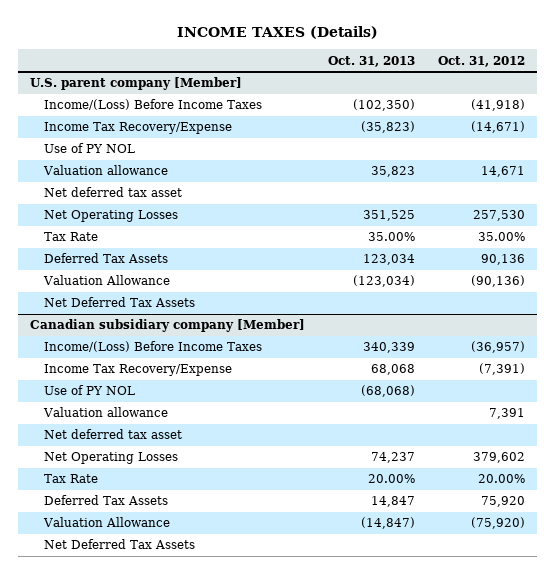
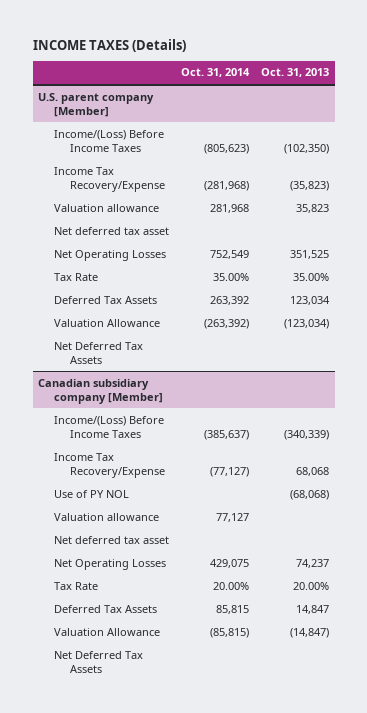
[438,55,526,67] Oct. 31, 2012 -> none
none -> [180,68,250,78] Oct. 31, 2014
[44,143,136,154] Use of PY NOL -> none
[363,342,416,354] 340,339 -> [283,429,329,440] (340,339)

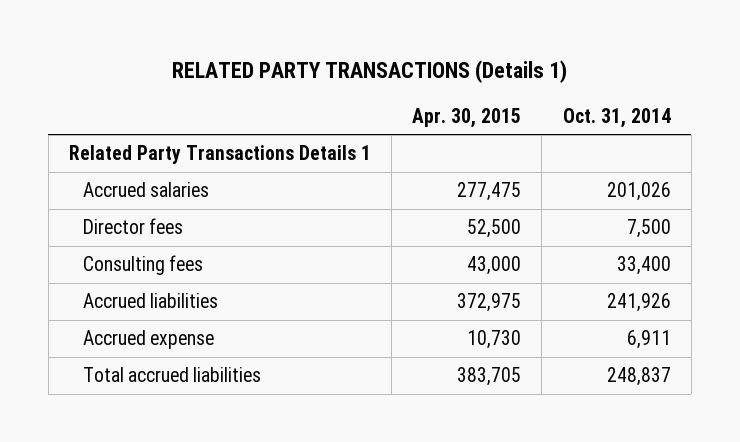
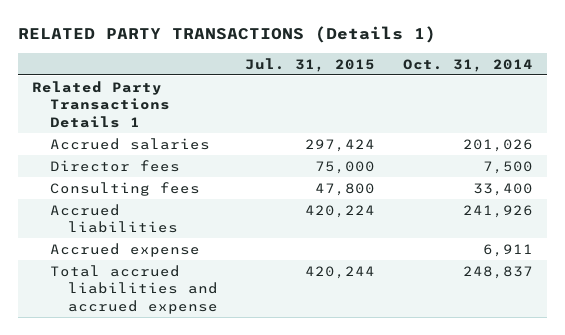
[412,107,522,128] Apr. 30, 2015 -> none
none -> [245,57,376,72] Jul. 31, 2015
[82,367,261,383] Total accrued liabilities -> [49,264,218,314] Total accrued liabilities and accrued expense

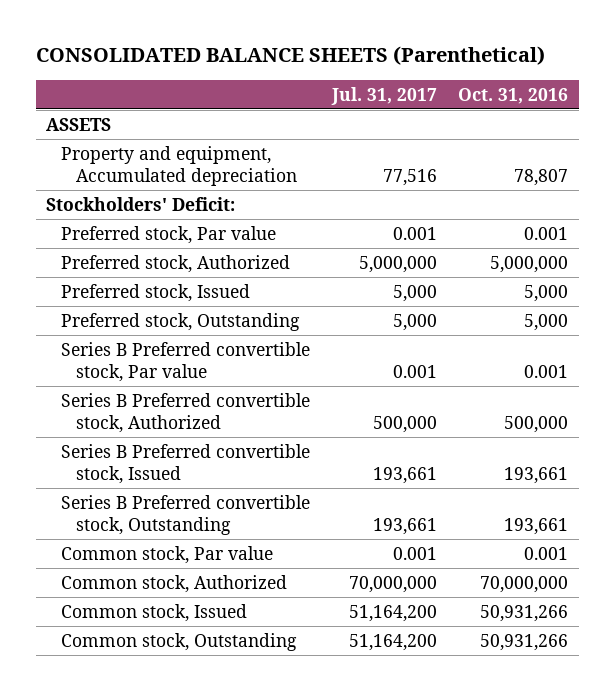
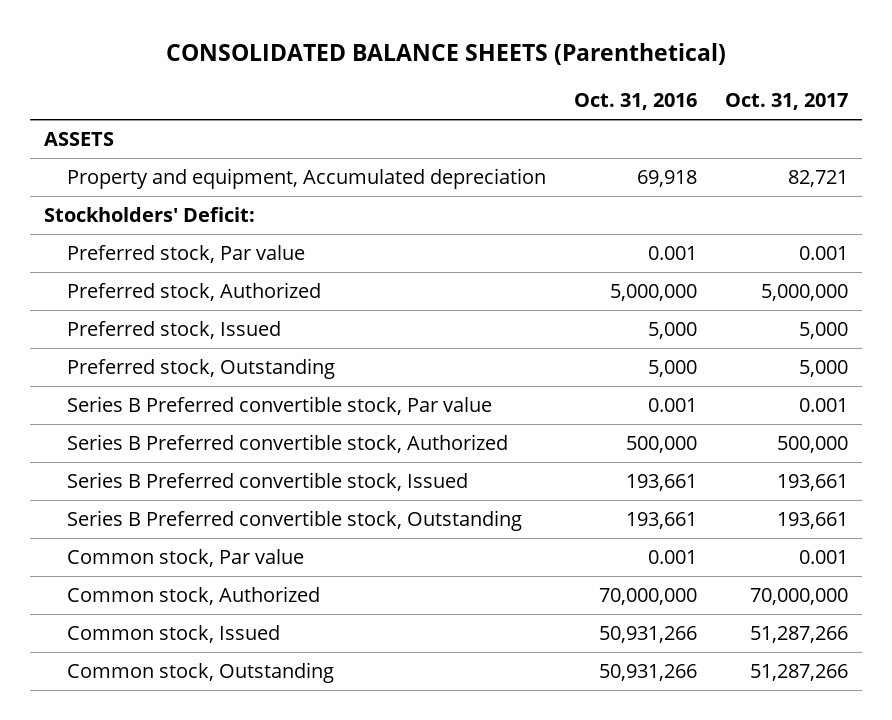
[330,86,437,105] Jul. 31, 2017 -> none
none -> [724,93,848,111] Oct. 31, 2017
[513,168,568,186] 78,807 -> [637,170,698,188] 69,918

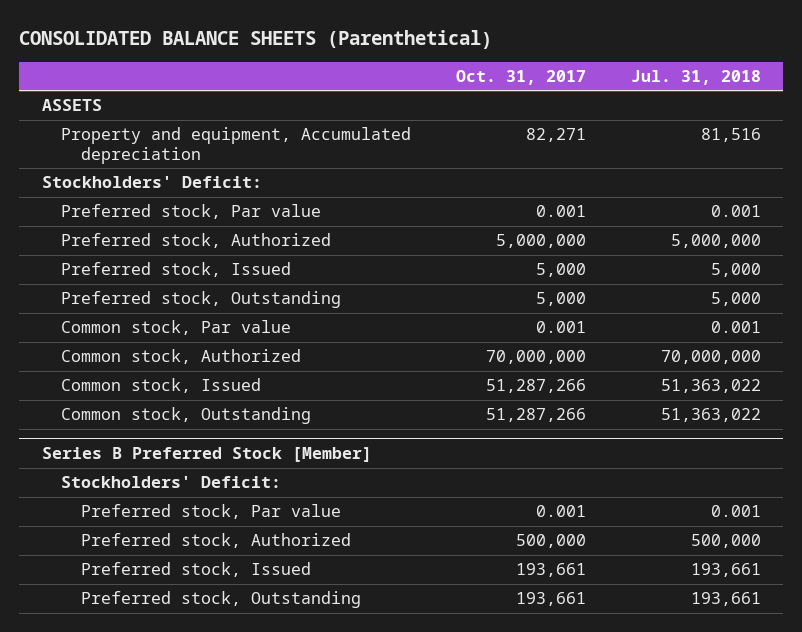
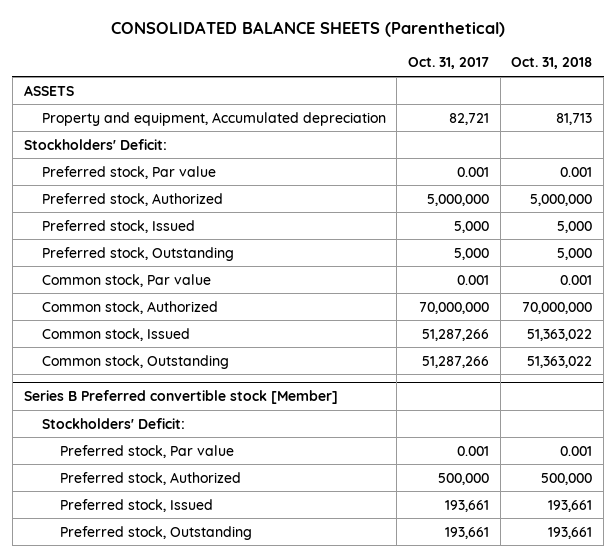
[630,70,761,86] Jul. 31, 2018 -> none
none -> [511,57,593,70] Oct. 31, 2018
[525,128,586,143] 82,271 -> [449,112,490,125] 82,721
[41,447,372,463] Series B Preferred Stock [Member] -> [23,390,338,405] Series B Preferred convertible stock [Member]

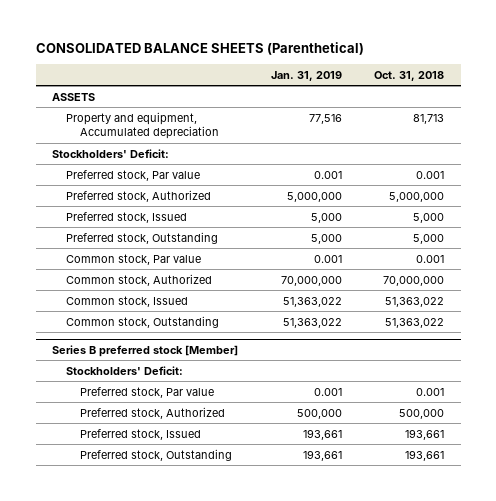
[408,57,490,70] Oct. 31, 2017 -> none
none -> [270,70,342,81] Jan. 31, 2019
[23,390,338,405] Series B Preferred convertible stock [Member] -> [51,344,238,357] Series B preferred stock [Member]

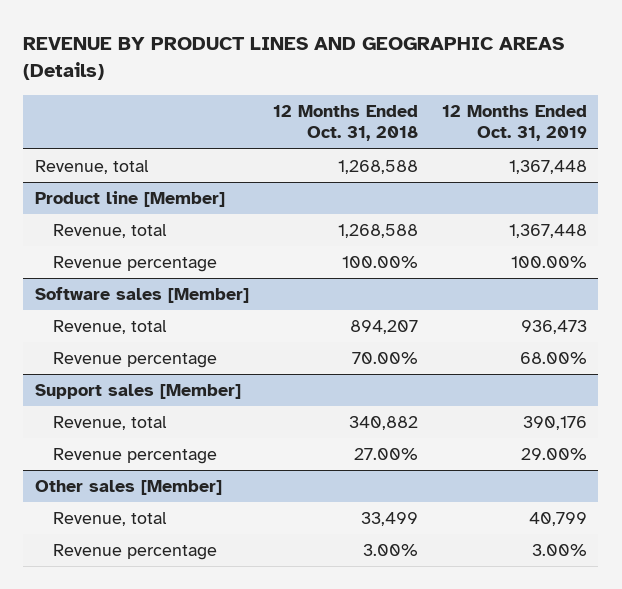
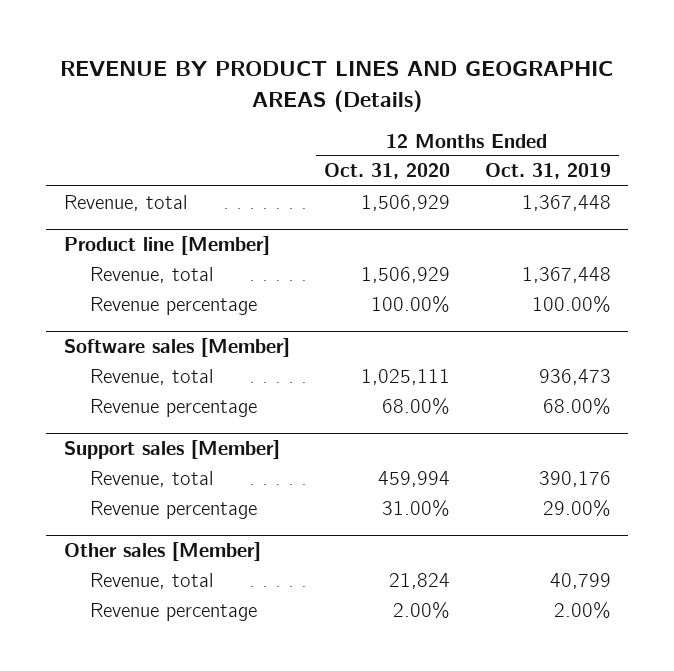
[272,105,418,142] 12 Months Ended Oct. 31, 2018 -> none
none -> [324,163,451,180] Oct. 31, 2020
[531,544,587,557] 3.00% -> [553,601,611,619] 2.00%

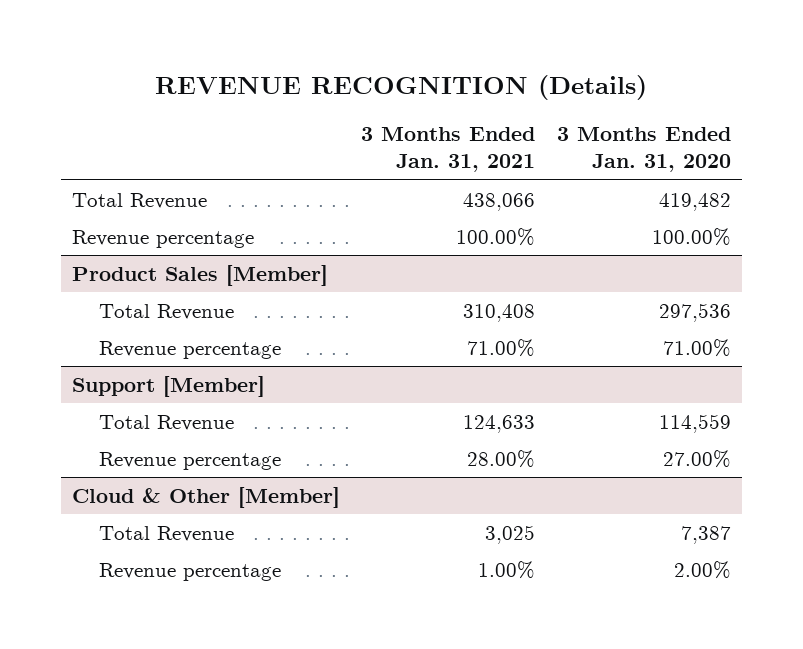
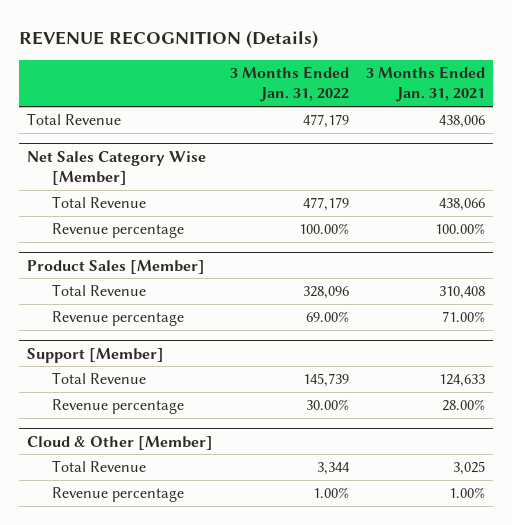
[556,126,731,173] 3 Months Ended Jan. 31, 2020 -> none
none -> [229,66,349,103] 3 Months Ended Jan. 31, 2022
none -> [27,113,122,126] Total Revenue
none -> [27,150,207,185] Net Sales Category Wise [Member]

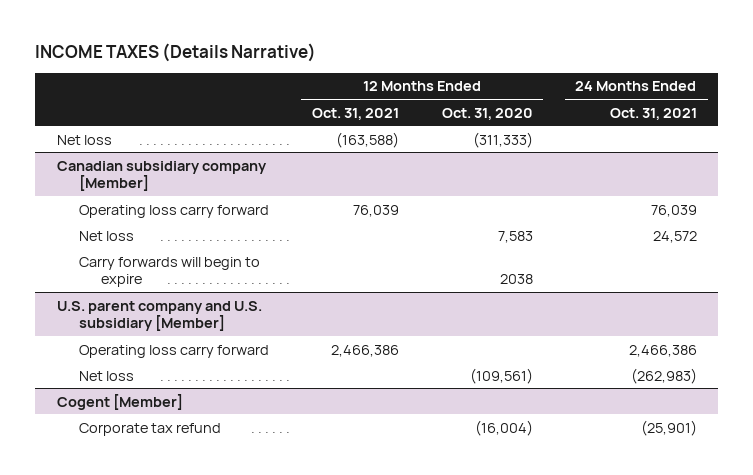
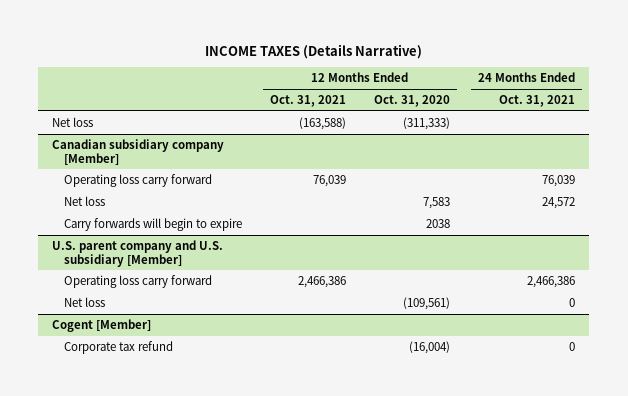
[630,367,697,384] (262,983) -> [569,297,576,307] 0
[640,419,697,436] (25,901) -> [569,341,576,351] 0

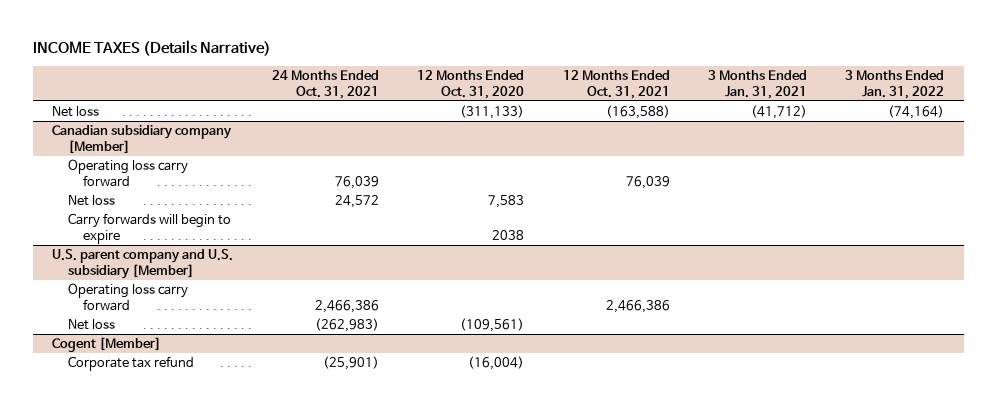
none -> [708,70,808,99] 3 Months Ended Jan. 31, 2021
none -> [845,70,945,99] 3 Months Ended Jan. 31, 2022
[403,116,451,130] (311,333) -> [460,105,525,120] (311,133)
[569,297,576,307] 0 -> [314,318,379,333] (262,983)
[569,341,576,351] 0 -> [322,356,379,371] (25,901)

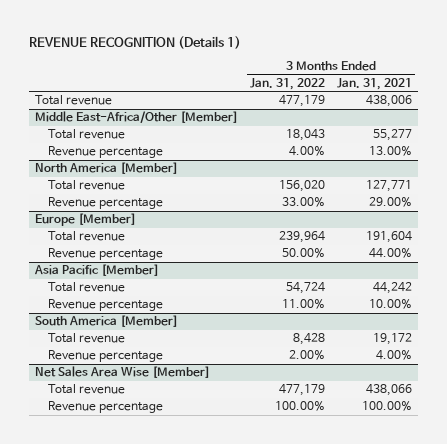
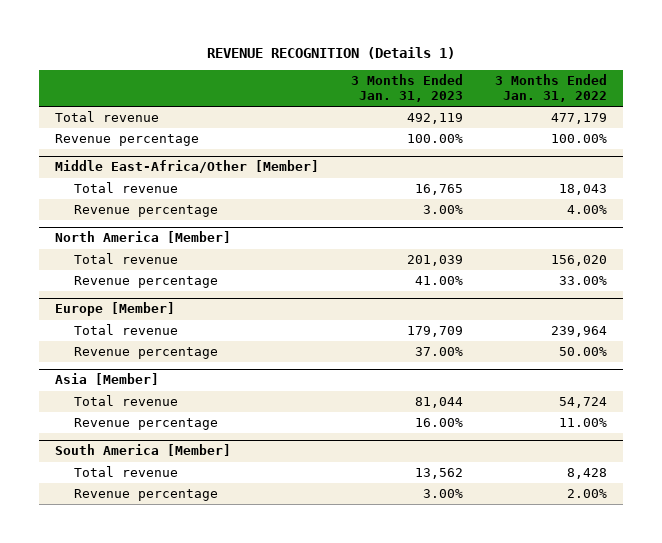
[336,78,412,91] Jan. 31, 2021 -> none
none -> [351,74,464,103] 3 Months Ended Jan. 31, 2023
none -> [54,134,199,147] Revenue percentage
[34,264,160,277] Asia Pacific [Member] -> [54,373,159,386] Asia [Member]
[35,366,211,379] Net Sales Area Wise [Member] -> none
[47,384,125,395] Total revenue -> none
[47,401,163,414] Revenue percentage -> none

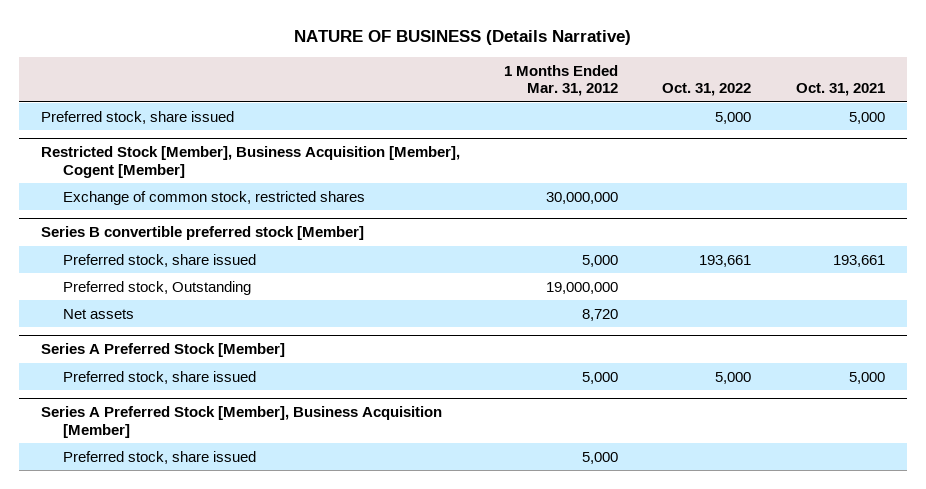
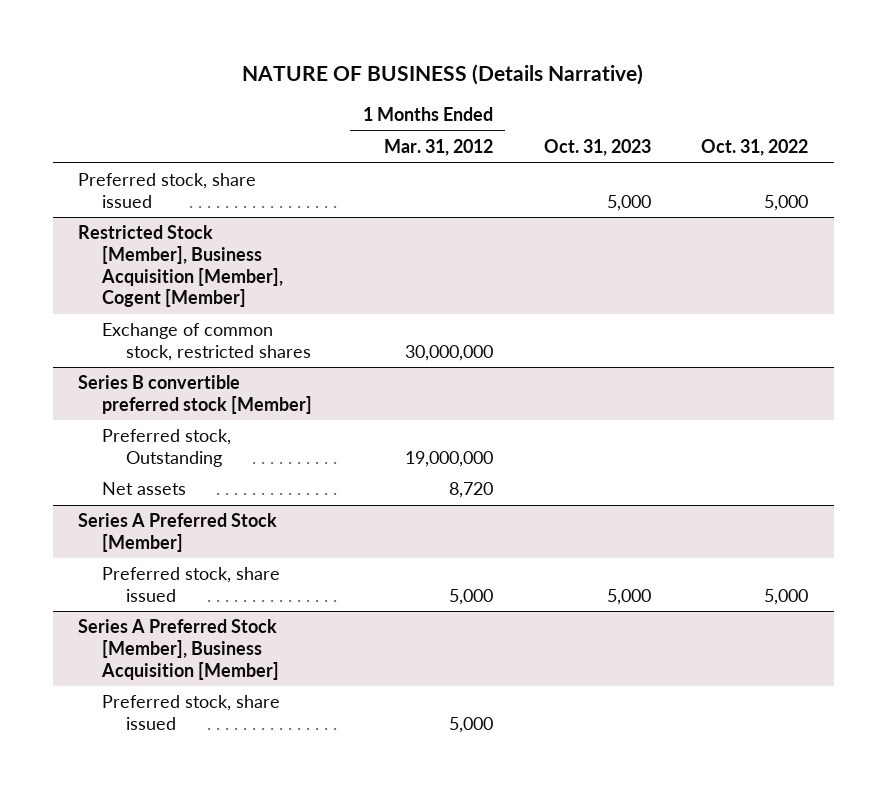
[795,83,885,97] Oct. 31, 2021 -> none
none -> [543,139,651,157] Oct. 31, 2023
[62,253,256,267] Preferred stock, share issued -> none

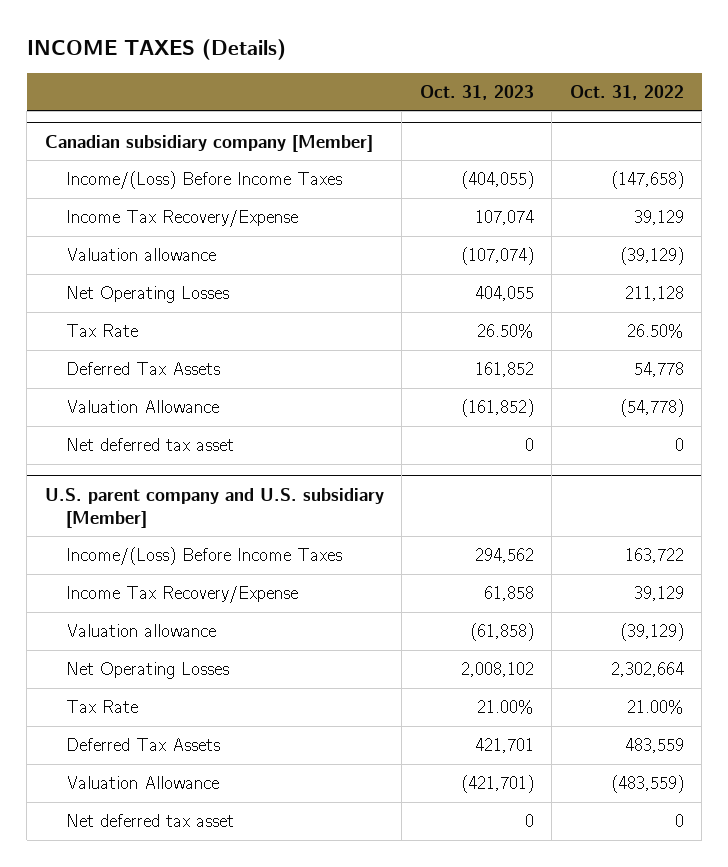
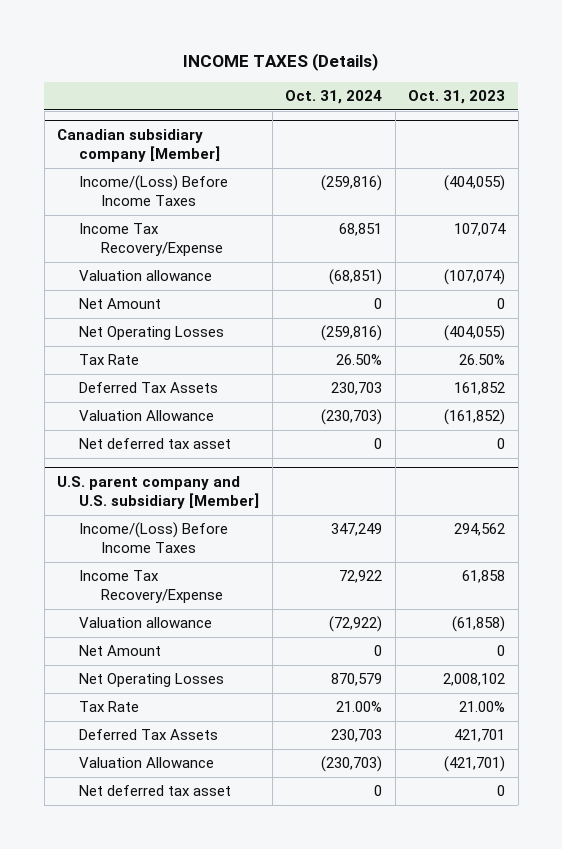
[569,84,684,100] Oct. 31, 2022 -> none
none -> [285,90,383,105] Oct. 31, 2024
none -> [79,298,162,310] Net Amount
[474,286,534,302] 404,055 -> [444,325,506,342] (404,055)
none -> [79,645,162,657] Net Amount

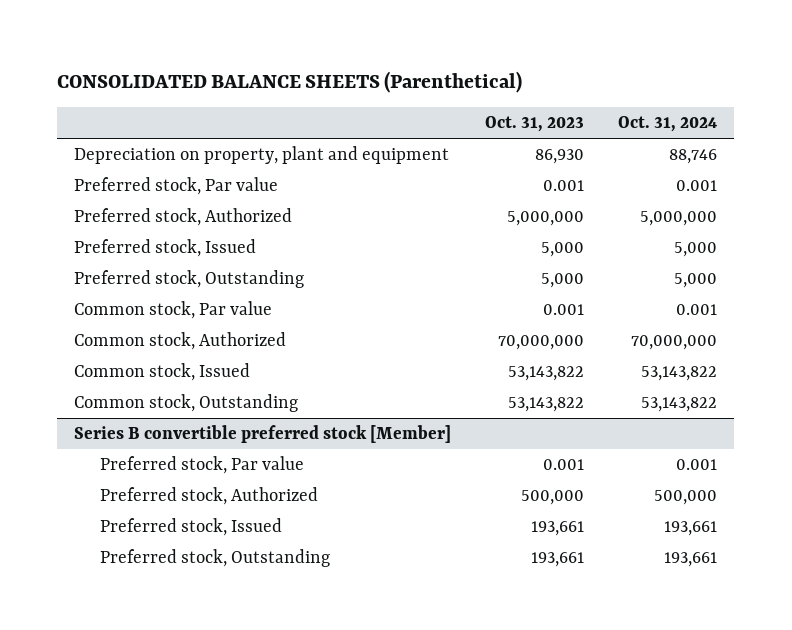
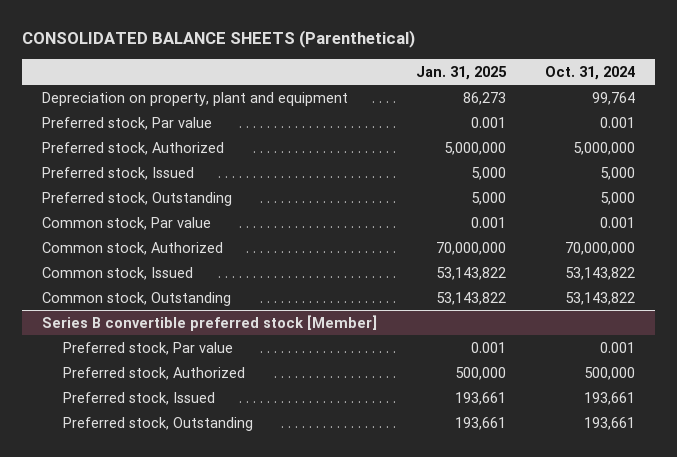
[485,116,585,133] Oct. 31, 2023 -> none
none -> [416,65,508,80] Jan. 31, 2025
[669,149,718,165] 88,746 -> [592,91,636,105] 99,764

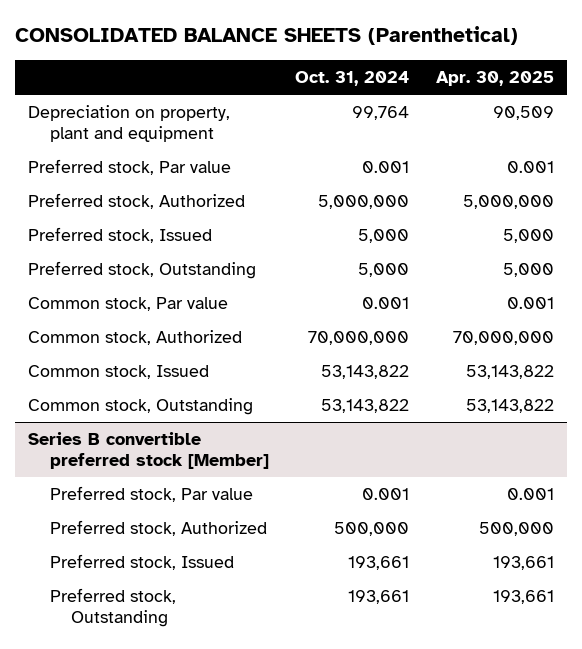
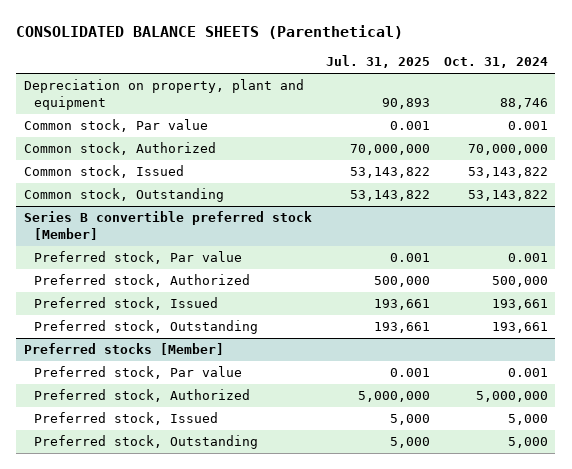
[435,71,554,87] Apr. 30, 2025 -> none
none -> [325,55,430,69] Jul. 31, 2025
[28,159,232,176] Preferred stock, Par value -> none
[28,193,246,210] Preferred stock, Authorized -> none
[28,227,213,244] Preferred stock, Issued -> none
[28,261,257,280] Preferred stock, Outstanding -> none
[352,106,410,121] 99,764 -> [500,97,549,109] 88,746
none -> [23,343,224,356] Preferred stocks [Member]
none -> [33,366,242,380] Preferred stock, Par value
none -> [33,389,250,403] Preferred stock, Authorized
none -> [33,412,218,426] Preferred stock, Issued
none -> [33,435,258,450] Preferred stock, Outstanding

